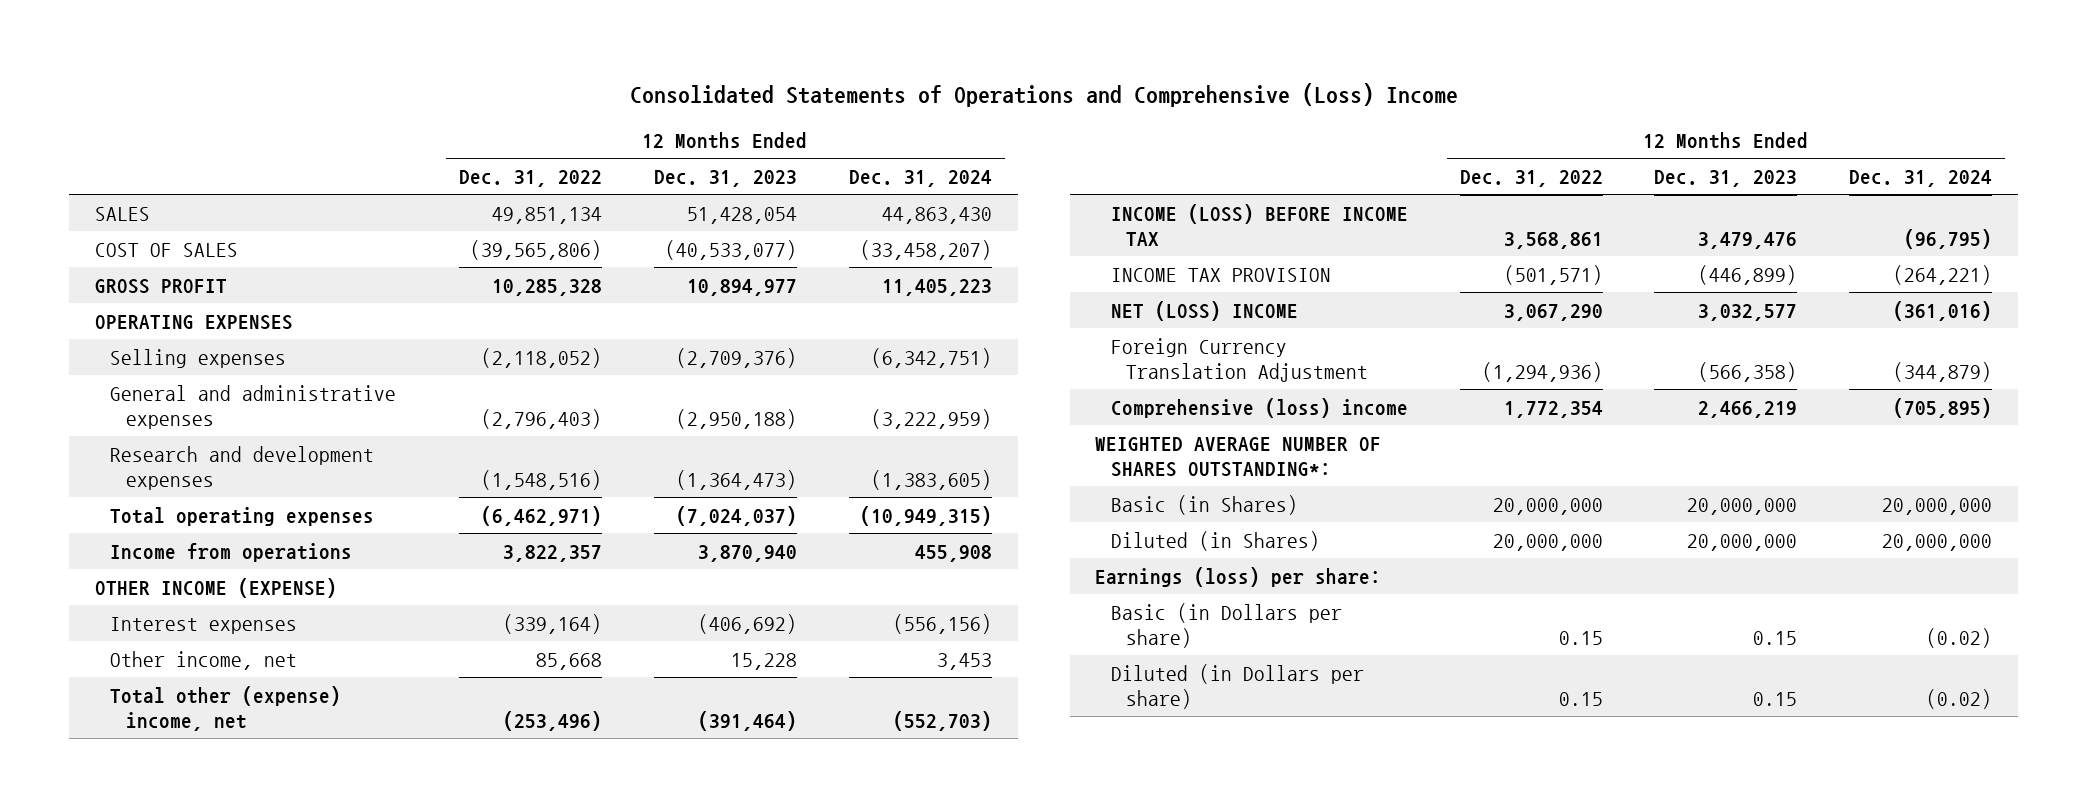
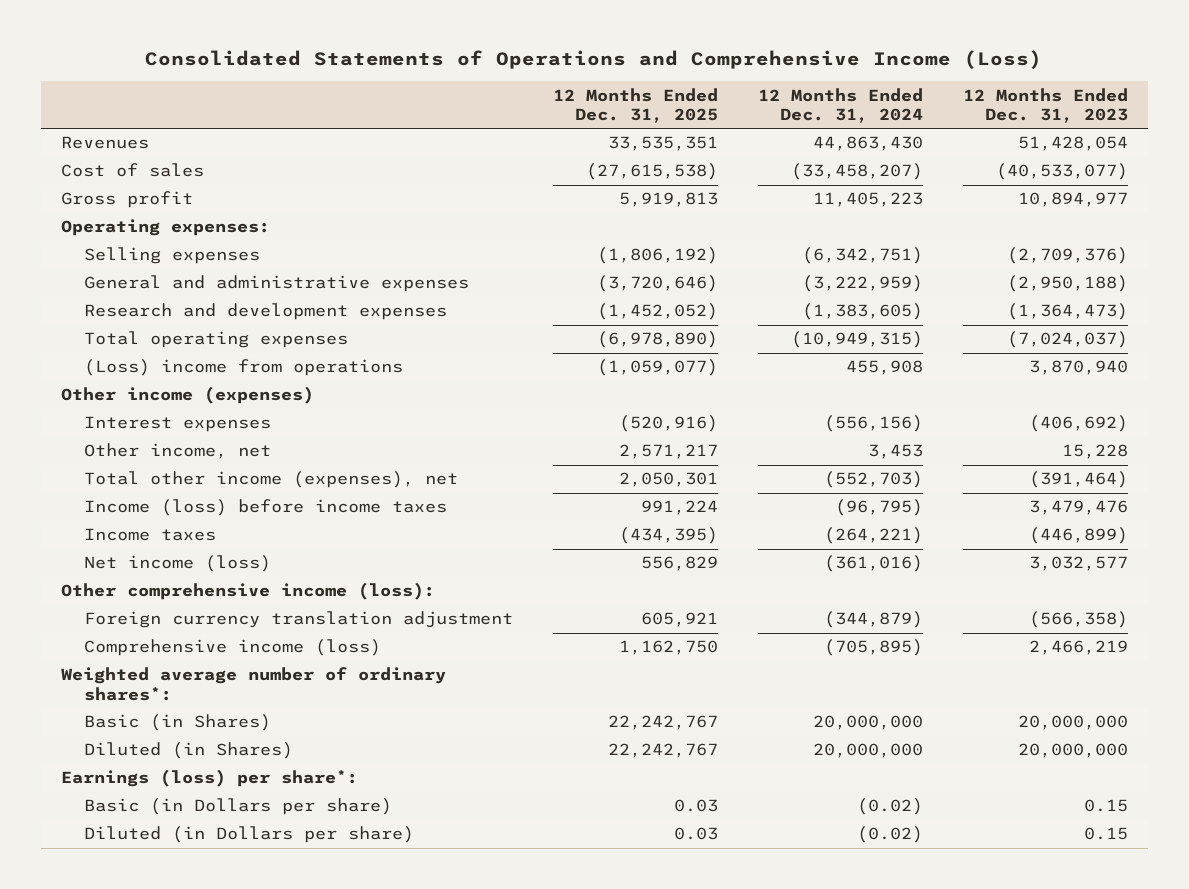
[629,82,1458,107] Consolidated Statements of Operations and Comprehensive (Loss) Income -> [145,50,1043,70] Consolidated Statements of Operations and Comprehensive Income (Loss)
[459,170,603,188] Dec. 31, 2022 -> none
none -> [553,87,719,123] 12 Months Ended Dec. 31, 2025
[95,206,151,221] SALES -> [60,136,149,150] Revenues
[95,242,239,257] COST OF SALES -> [60,163,204,178] Cost of sales
[95,278,228,294] GROSS PROFIT -> [60,191,193,209] Gross profit
[95,314,294,330] OPERATING EXPENSES -> [60,219,270,237] Operating expenses:
[110,542,353,562] Income from operations -> [84,359,404,377] (Loss) income from operations
[95,577,338,598] OTHER INCOME (EXPENSE) -> [60,386,314,405] Other income (expenses)
[110,685,342,731] Total other (expense) income, net -> [84,471,459,489] Total other income (expenses), net
[1110,203,1408,246] INCOME (LOSS) BEFORE INCOME TAX -> [84,499,448,517] Income (loss) before income taxes
[1110,267,1331,282] INCOME TAX PROVISION -> [84,528,217,542] Income taxes
[1110,300,1298,321] NET (LOSS) INCOME -> [84,555,272,573] Net income (loss)
none -> [60,582,435,601] Other comprehensive income (loss):
[1110,337,1369,382] Foreign Currency Translation Adjustment -> [84,611,514,629] Foreign currency translation adjustment
[1110,397,1408,418] Comprehensive (loss) income -> [84,639,382,657] Comprehensive income (loss)
[1095,436,1382,477] WEIGHTED AVERAGE NUMBER OF SHARES OUTSTANDING*: -> [60,667,446,701] Weighted average number of ordinary shares*:
[1095,566,1382,587] Earnings (loss) per share: -> [60,769,358,788] Earnings (loss) per share*:

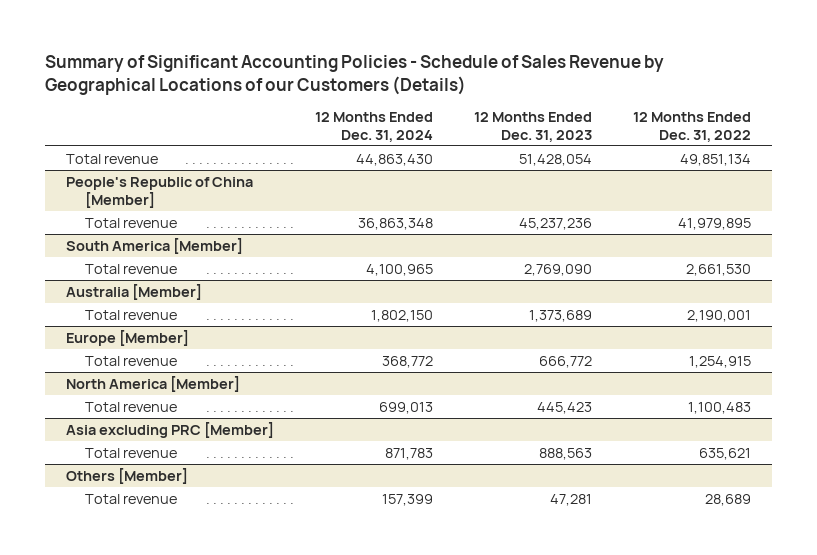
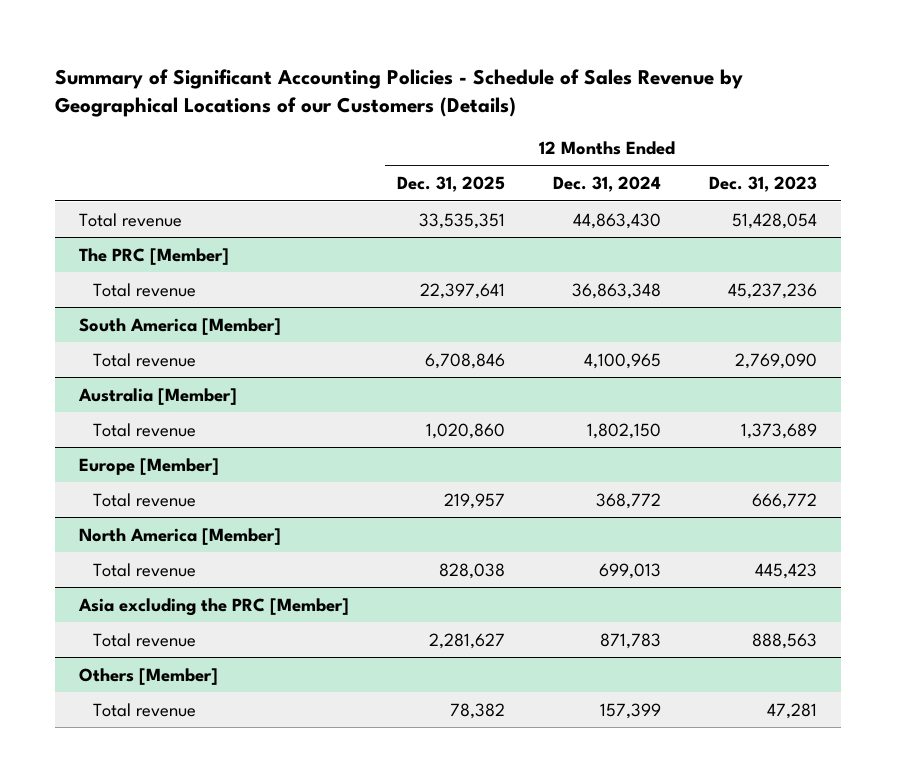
[633,111,752,142] 12 Months Ended Dec. 31, 2022 -> none
none -> [397,176,506,193] Dec. 31, 2025
[65,176,253,208] People's Republic of China [Member] -> [79,247,230,265] The PRC [Member]
[65,421,274,438] Asia excluding PRC [Member] -> [78,597,350,616] Asia excluding the PRC [Member]

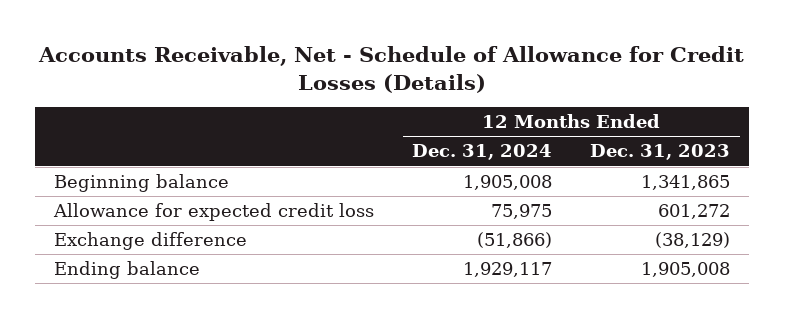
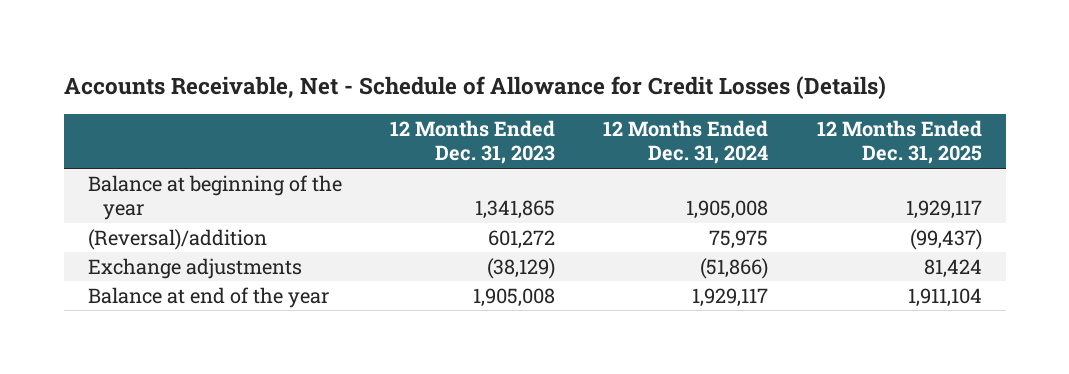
none -> [816,119,982,165] 12 Months Ended Dec. 31, 2025
[54,173,230,192] Beginning balance -> [87,174,342,221] Balance at beginning of the year
[53,202,375,221] Allowance for expected credit loss -> [87,228,267,250] (Reversal)/addition
[54,231,248,250] Exchange difference -> [87,257,302,279] Exchange adjustments
[54,260,201,279] Ending balance -> [87,286,329,308] Balance at end of the year

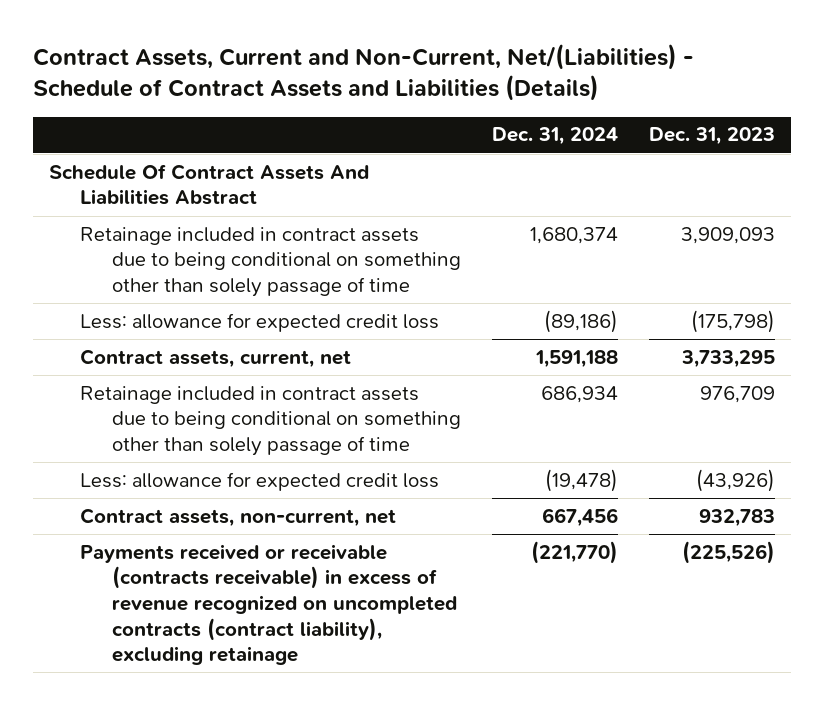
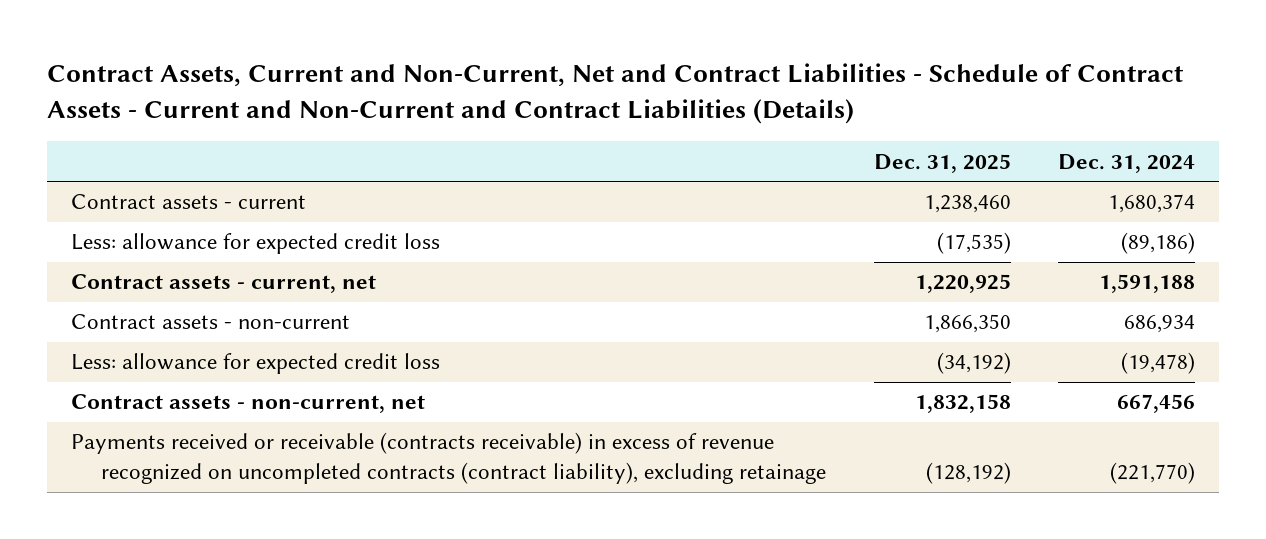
[33,43,695,102] Contract Assets, Current and Non-Current, Net/(Liabilities) - Schedule of Contract Assets and Liabilities (Details) -> [46,63,1184,125] Contract Assets, Current and Non-Current, Net and Contract Liabilities - Schedule of Contract Assets - Current and Non-Current and Contract Liabilities (Details)
[649,127,776,146] Dec. 31, 2023 -> none
none -> [873,153,1011,173] Dec. 31, 2025
[48,163,369,206] Schedule Of Contract Assets And Liabilities Abstract -> none
[80,226,462,298] Retainage included in contract assets due to being conditional on something other than solely passage of time -> [70,194,306,210] Contract assets - current
[80,348,352,368] Contract assets, current, net -> [70,274,376,294] Contract assets - current, net
[80,385,462,457] Retainage included in contract assets due to being conditional on something other than solely passage of time -> [70,314,350,330] Contract assets - non-current
[80,507,397,527] Contract assets, non-current, net -> [70,394,425,414] Contract assets - non-current, net

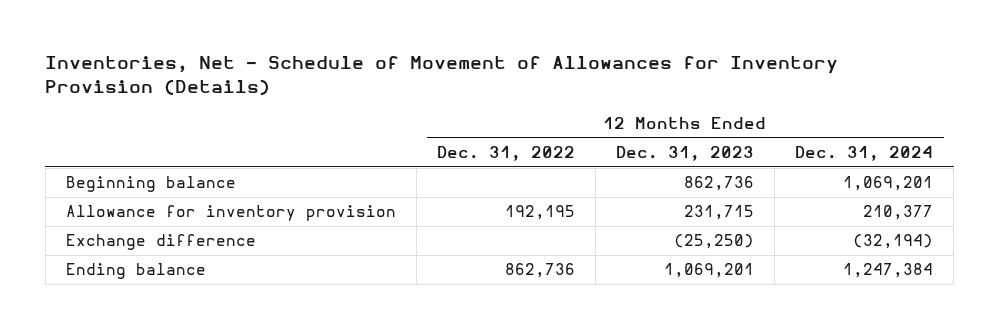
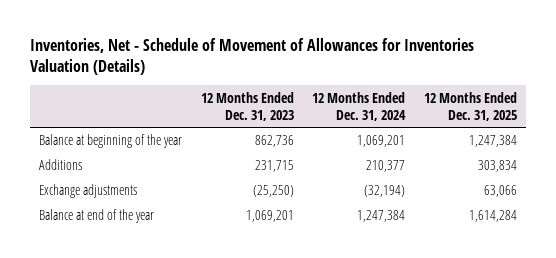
[45,56,839,95] Inventories, Net - Schedule of Movement of Allowances for Inventory Provision (Details) -> [29,37,474,75] Inventories, Net - Schedule of Movement of Allowances for Inventories Valuation (Details)
[437,145,576,161] Dec. 31, 2022 -> none
none -> [424,91,518,121] 12 Months Ended Dec. 31, 2025
[65,176,236,193] Beginning balance -> [39,134,183,149] Balance at beginning of the year
[65,205,396,222] Allowance for inventory provision -> [39,159,83,171] Additions
[65,234,256,251] Exchange difference -> [39,184,138,199] Exchange adjustments
[65,263,206,280] Ending balance -> [39,209,155,224] Balance at end of the year

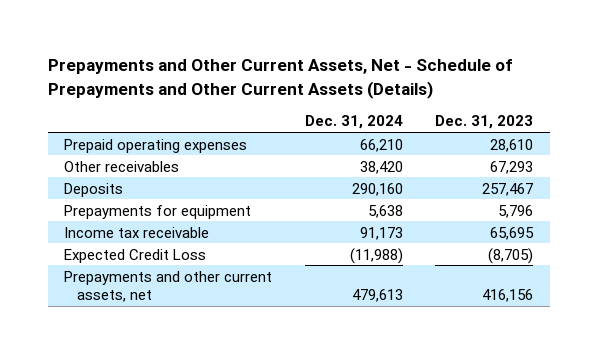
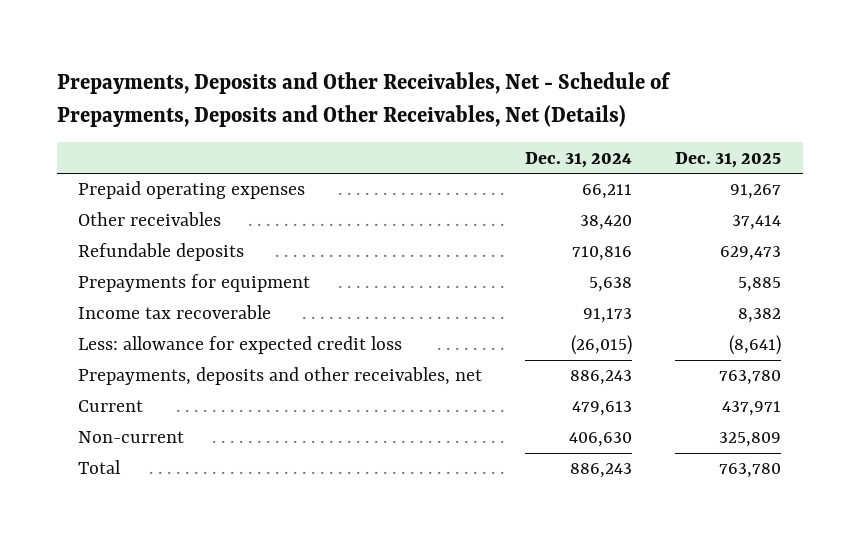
[48,59,513,99] Prepayments and Other Current Assets, Net - Schedule of Prepayments and Other Current Assets (Details) -> [56,72,671,127] Prepayments, Deposits and Other Receivables, Net - Schedule of Prepayments, Deposits and Other Receivables, Net (Details)
[435,115,534,130] Dec. 31, 2023 -> none
none -> [675,151,782,168] Dec. 31, 2025
[359,138,403,152] 66,210 -> [582,184,633,200] 66,211
[64,182,124,197] Deposits -> [78,243,245,262] Refundable deposits
[351,182,403,196] 290,160 -> [572,246,633,262] 710,816
[64,226,210,238] Income tax receivable -> [78,305,272,320] Income tax recoverable
[64,248,207,263] Expected Credit Loss -> [78,336,403,355] Less: allowance for expected credit loss
[349,247,403,264] (11,988) -> [571,335,633,356] (26,015)
none -> [78,367,483,386] Prepayments, deposits and other receivables, net
[64,270,273,303] Prepayments and other current assets, net -> [78,400,144,413] Current
none -> [78,431,185,444] Non-current
none -> [78,460,122,475] Total

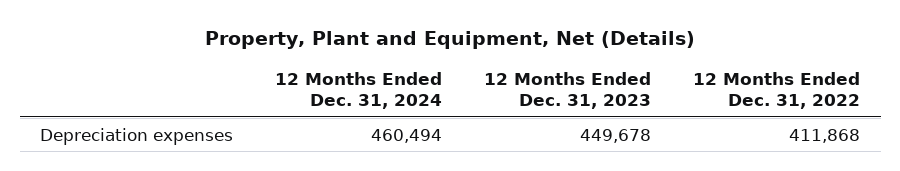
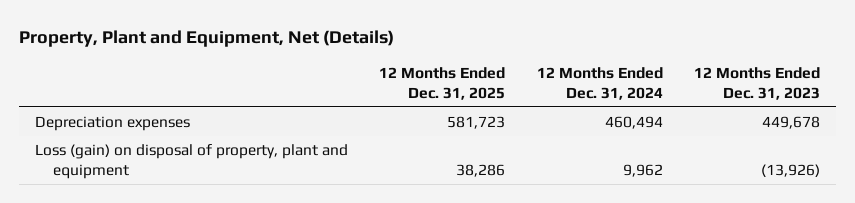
[692,71,860,110] 12 Months Ended Dec. 31, 2022 -> none
none -> [379,66,506,100] 12 Months Ended Dec. 31, 2025
none -> [34,144,348,180] Loss (gain) on disposal of property, plant and equipment

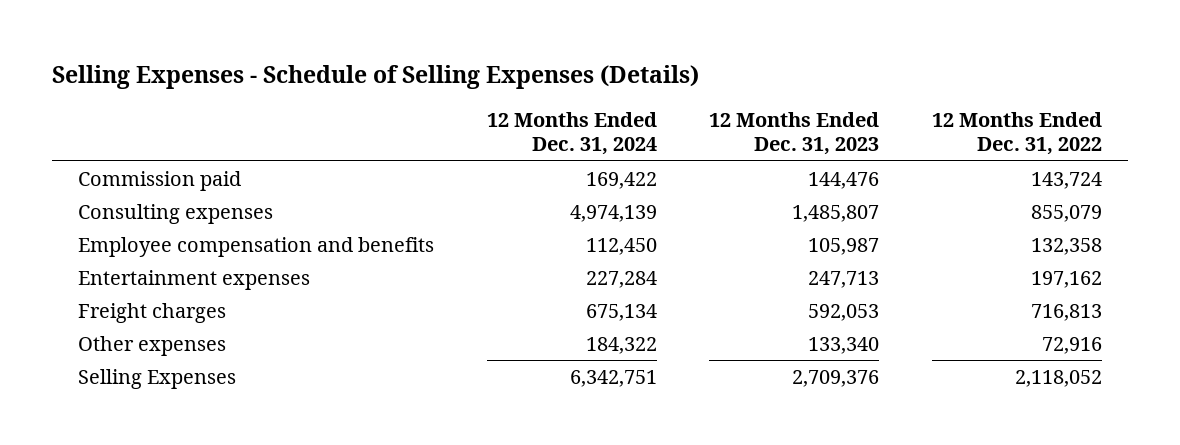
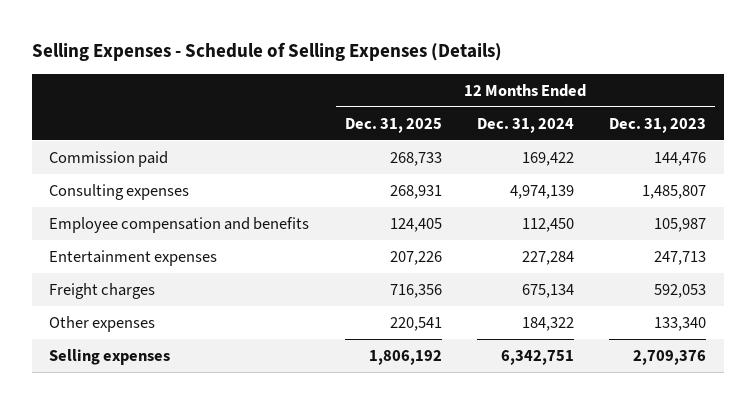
[931,111,1102,155] 12 Months Ended Dec. 31, 2022 -> none
none -> [344,117,442,133] Dec. 31, 2025
[78,368,237,389] Selling Expenses -> [49,348,171,365] Selling expenses

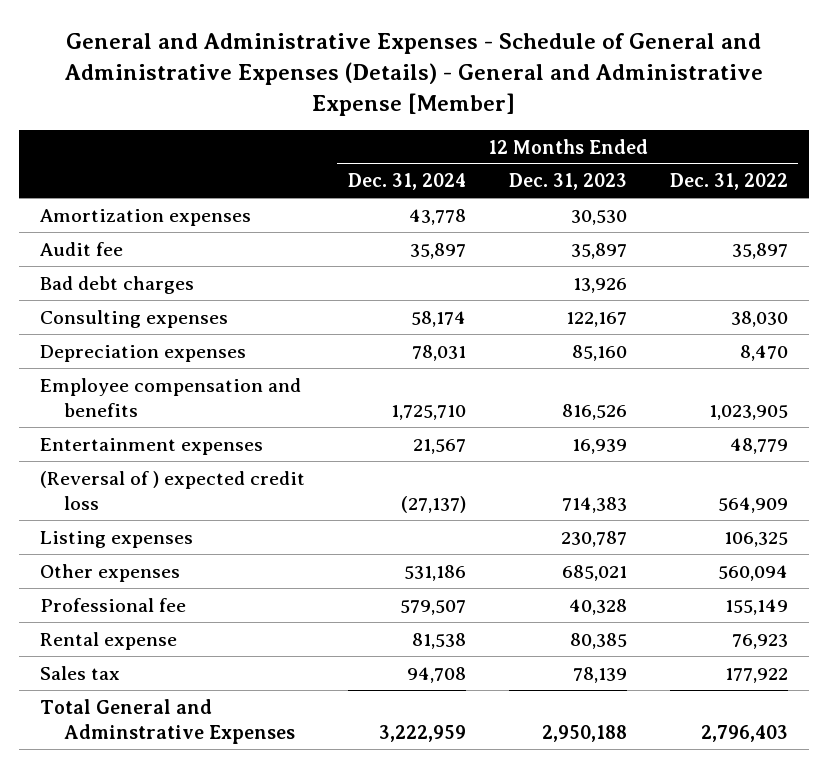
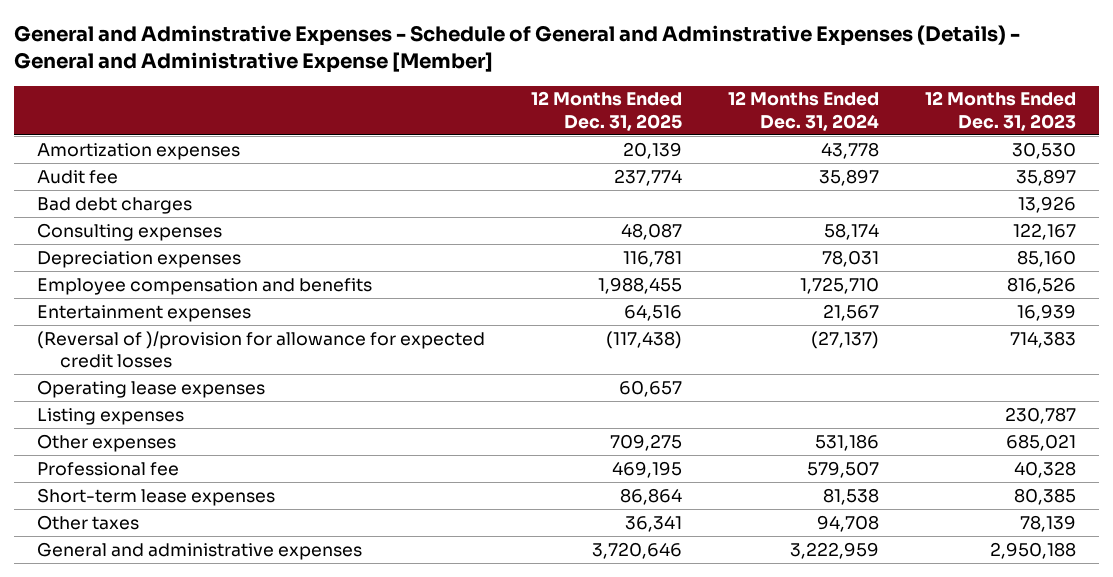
[63,33,763,116] General and Administrative Expenses - Schedule of General and Administrative Expenses (Details) - General and Administrative Expense [Member] -> [14,25,1021,74] General and Adminstrative Expenses - Schedule of General and Adminstrative Expenses (Details) - General and Administrative Expense [Member]
[669,173,788,191] Dec. 31, 2022 -> none
none -> [531,91,683,131] 12 Months Ended Dec. 31, 2025
[40,470,306,510] (Reversal of ) expected credit loss -> [37,330,486,369] (Reversal of )/provision for allowance for expected credit losses
none -> [37,379,266,398] Operating lease expenses
[40,631,178,650] Rental expense -> [37,487,276,506] Short-term lease expenses
[40,665,121,680] Sales tax -> [37,514,140,530] Other taxes
[40,698,296,744] Total General and Adminstrative Expenses -> [37,541,363,560] General and administrative expenses

